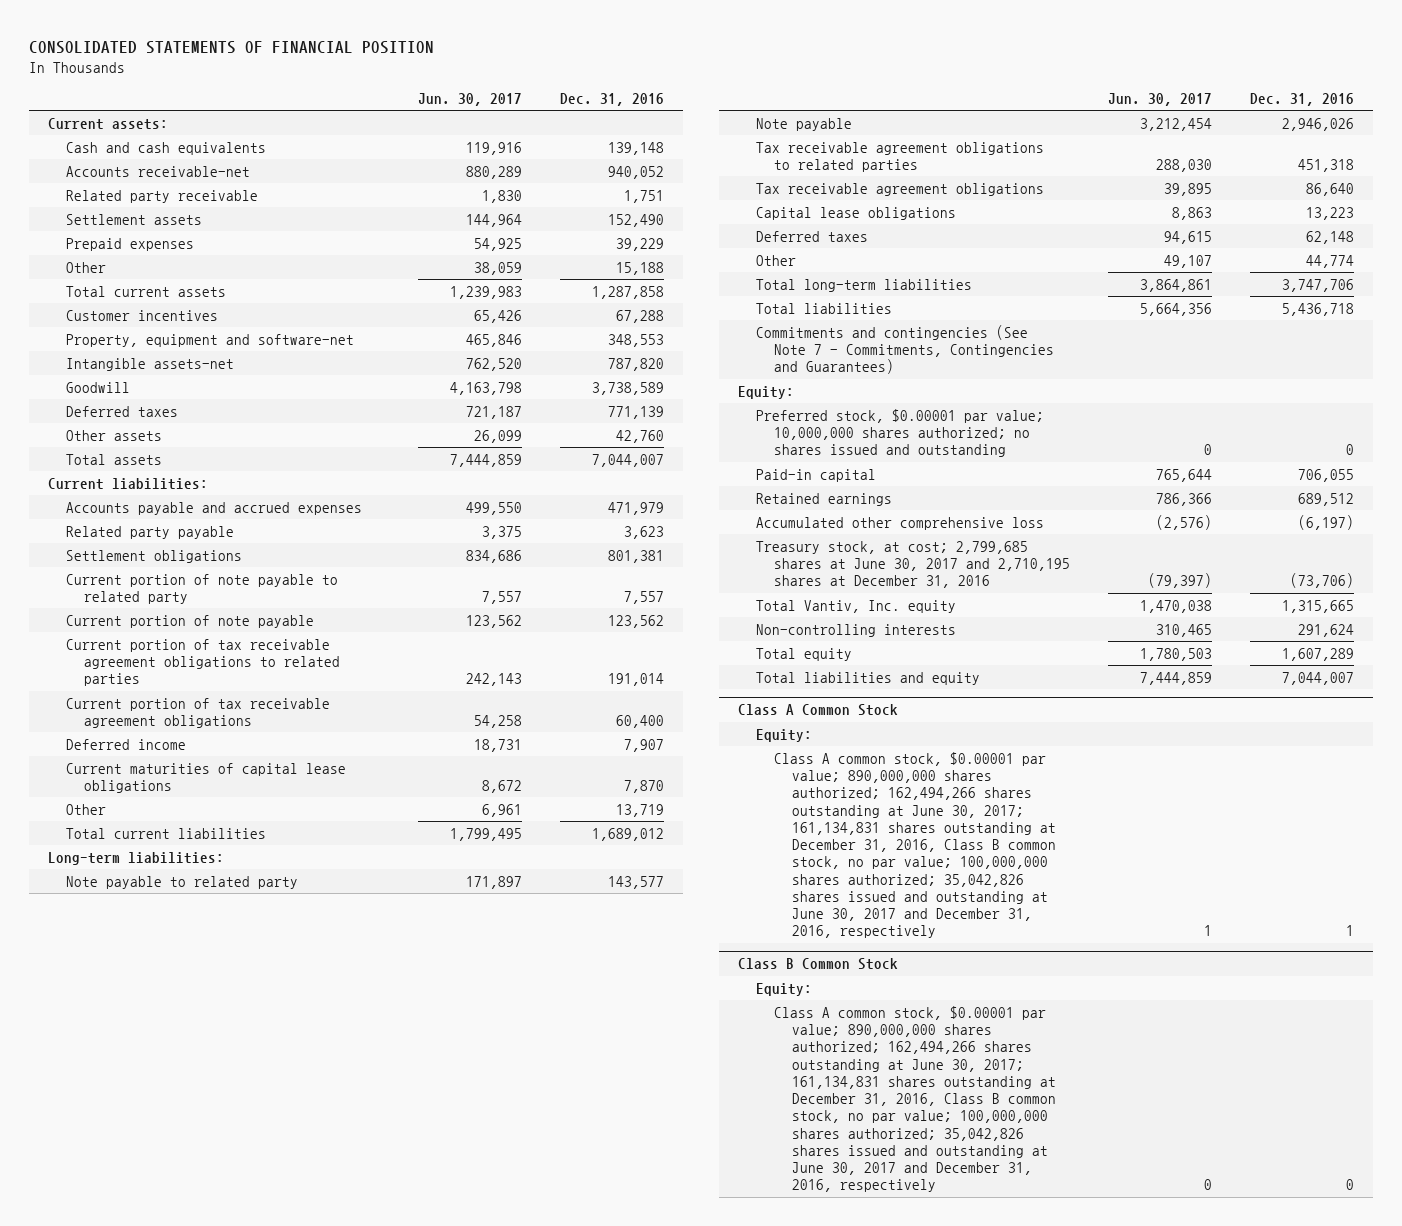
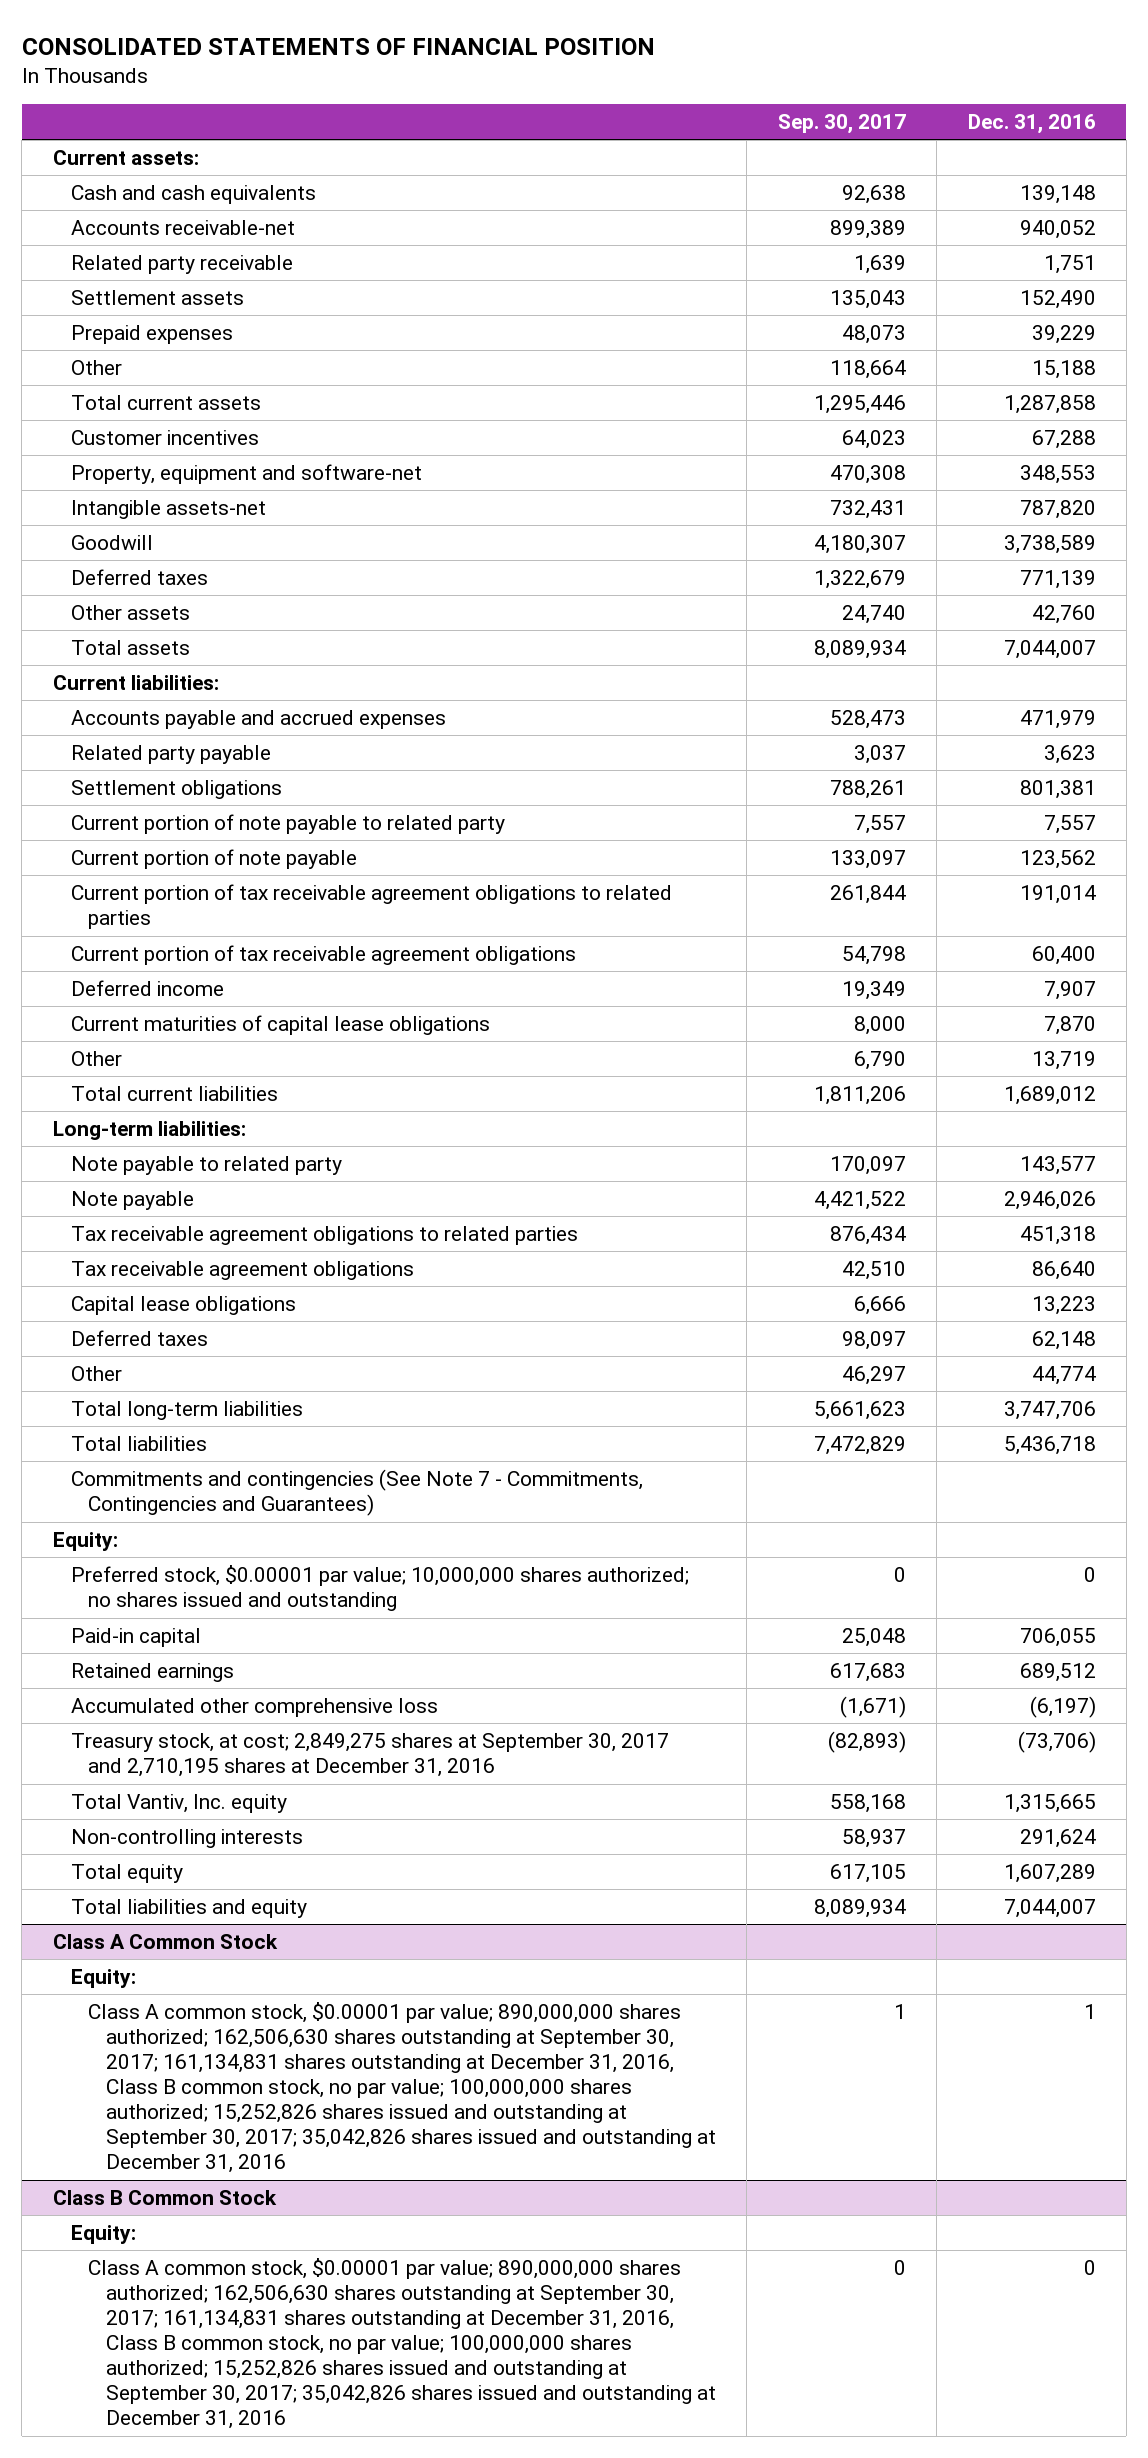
[418,92,523,106] Jun. 30, 2017 -> none
none -> [777,114,906,135] Sep. 30, 2017
[756,540,1071,589] Treasury stock, at cost; 2,799,685 shares at June 30, 2017 and 2,710,195 shares at December 31, 2016 -> [70,1733,669,1778] Treasury stock, at cost; 2,849,275 shares at September 30, 2017 and 2,710,195 shares at December 31, 2016
[774,751,1057,939] Class A common stock, $0.00001 par value; 890,000,000 shares authorized; 162,494,266 shares outstanding at June 30, 2017; 161,134,831 shares outstanding at December 31, 2016, Class B common stock, no par value; 100,000,000 shares authorized; 35,042,826 shares issued and outstanding at June 30, 2017 and December 31, 2016, respectively -> [88,2002,717,2174] Class A common stock, $0.00001 par value; 890,000,000 shares authorized; 162,506,630 shares outstanding at September 30, 2017; 161,134,831 shares outstanding at December 31, 2016, Class B common stock, no par value; 100,000,000 shares authorized; 15,252,826 shares issued and outstanding at September 30, 2017; 35,042,826 shares issued and outstanding at December 31, 2016
[774,1005,1057,1193] Class A common stock, $0.00001 par value; 890,000,000 shares authorized; 162,494,266 shares outstanding at June 30, 2017; 161,134,831 shares outstanding at December 31, 2016, Class B common stock, no par value; 100,000,000 shares authorized; 35,042,826 shares issued and outstanding at June 30, 2017 and December 31, 2016, respectively -> [88,2258,717,2430] Class A common stock, $0.00001 par value; 890,000,000 shares authorized; 162,506,630 shares outstanding at September 30, 2017; 161,134,831 shares outstanding at December 31, 2016, Class B common stock, no par value; 100,000,000 shares authorized; 15,252,826 shares issued and outstanding at September 30, 2017; 35,042,826 shares issued and outstanding at December 31, 2016

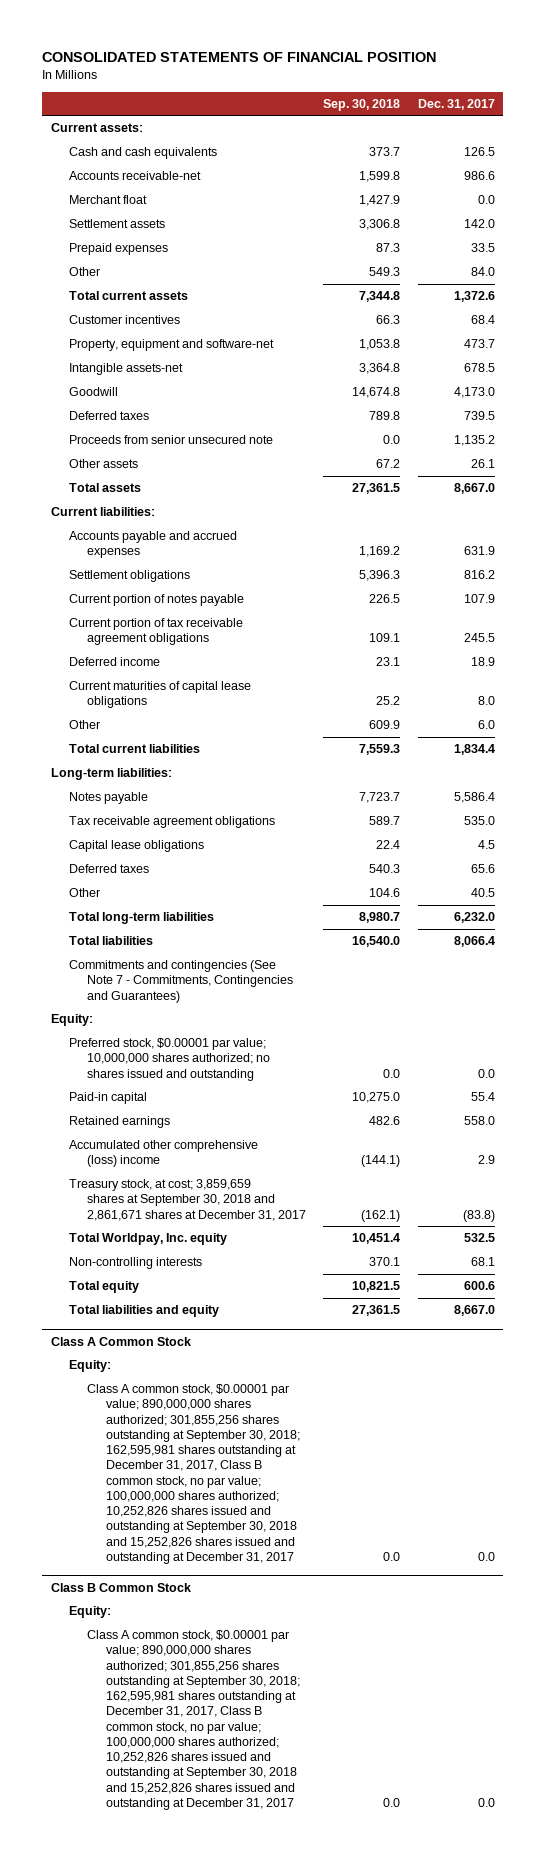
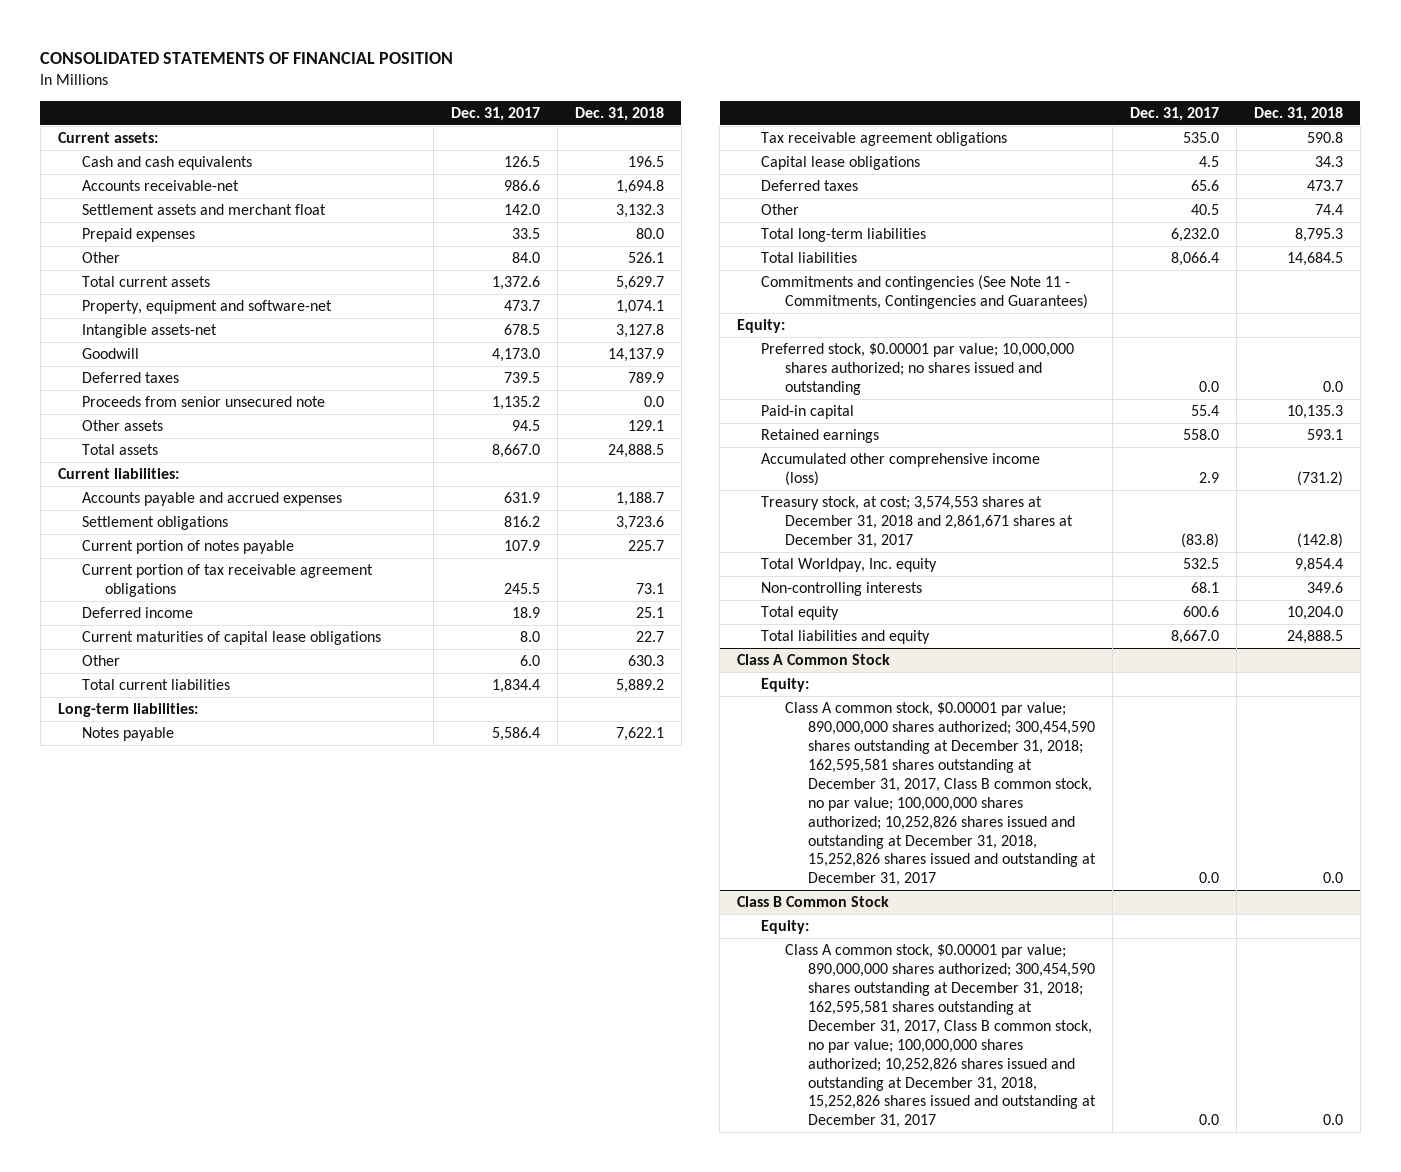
[323,98,401,111] Sep. 30, 2018 -> none
none -> [574,106,664,121] Dec. 31, 2018
[69,195,148,205] Merchant float -> none
[69,219,166,229] Settlement assets -> [81,204,326,216] Settlement assets and merchant float
[69,315,181,325] Customer incentives -> none
[470,459,495,469] 26.1 -> [511,420,540,432] 94.5
[69,960,294,1003] Commitments and contingencies (See Note 7 - Commitments, Contingencies and Guarantees) -> [760,275,1088,309] Commitments and contingencies (See Note 11 - Commitments, Contingencies and Guarantees)
[69,1140,259,1168] Accumulated other comprehensive (loss) income -> [760,453,1040,486] Accumulated other comprehensive income (loss)
[69,1179,307,1221] Treasury stock, at cost; 3,859,659 shares at September 30, 2018 and 2,861,671 shares at December 31, 2017 -> [760,496,1073,548] Treasury stock, at cost; 3,574,553 shares at December 31, 2018 and 2,861,671 shares at December 31, 2017
[87,1384,300,1564] Class A common stock, $0.00001 par value; 890,000,000 shares authorized; 301,855,256 shares outstanding at September 30, 2018; 162,595,981 shares outstanding at December 31, 2017, Class B common stock, no par value; 100,000,000 shares authorized; 10,252,826 shares issued and outstanding at September 30, 2018 and 15,252,826 shares issued and outstanding at December 31, 2017 -> [784,702,1097,887] Class A common stock, $0.00001 par value; 890,000,000 shares authorized; 300,454,590 shares outstanding at December 31, 2018; 162,595,581 shares outstanding at December 31, 2017, Class B common stock, no par value; 100,000,000 shares authorized; 10,252,826 shares issued and outstanding at December 31, 2018, 15,252,826 shares issued and outstanding at December 31, 2017
[87,1630,300,1810] Class A common stock, $0.00001 par value; 890,000,000 shares authorized; 301,855,256 shares outstanding at September 30, 2018; 162,595,981 shares outstanding at December 31, 2017, Class B common stock, no par value; 100,000,000 shares authorized; 10,252,826 shares issued and outstanding at September 30, 2018 and 15,252,826 shares issued and outstanding at December 31, 2017 -> [784,944,1097,1129] Class A common stock, $0.00001 par value; 890,000,000 shares authorized; 300,454,590 shares outstanding at December 31, 2018; 162,595,581 shares outstanding at December 31, 2017, Class B common stock, no par value; 100,000,000 shares authorized; 10,252,826 shares issued and outstanding at December 31, 2018, 15,252,826 shares issued and outstanding at December 31, 2017

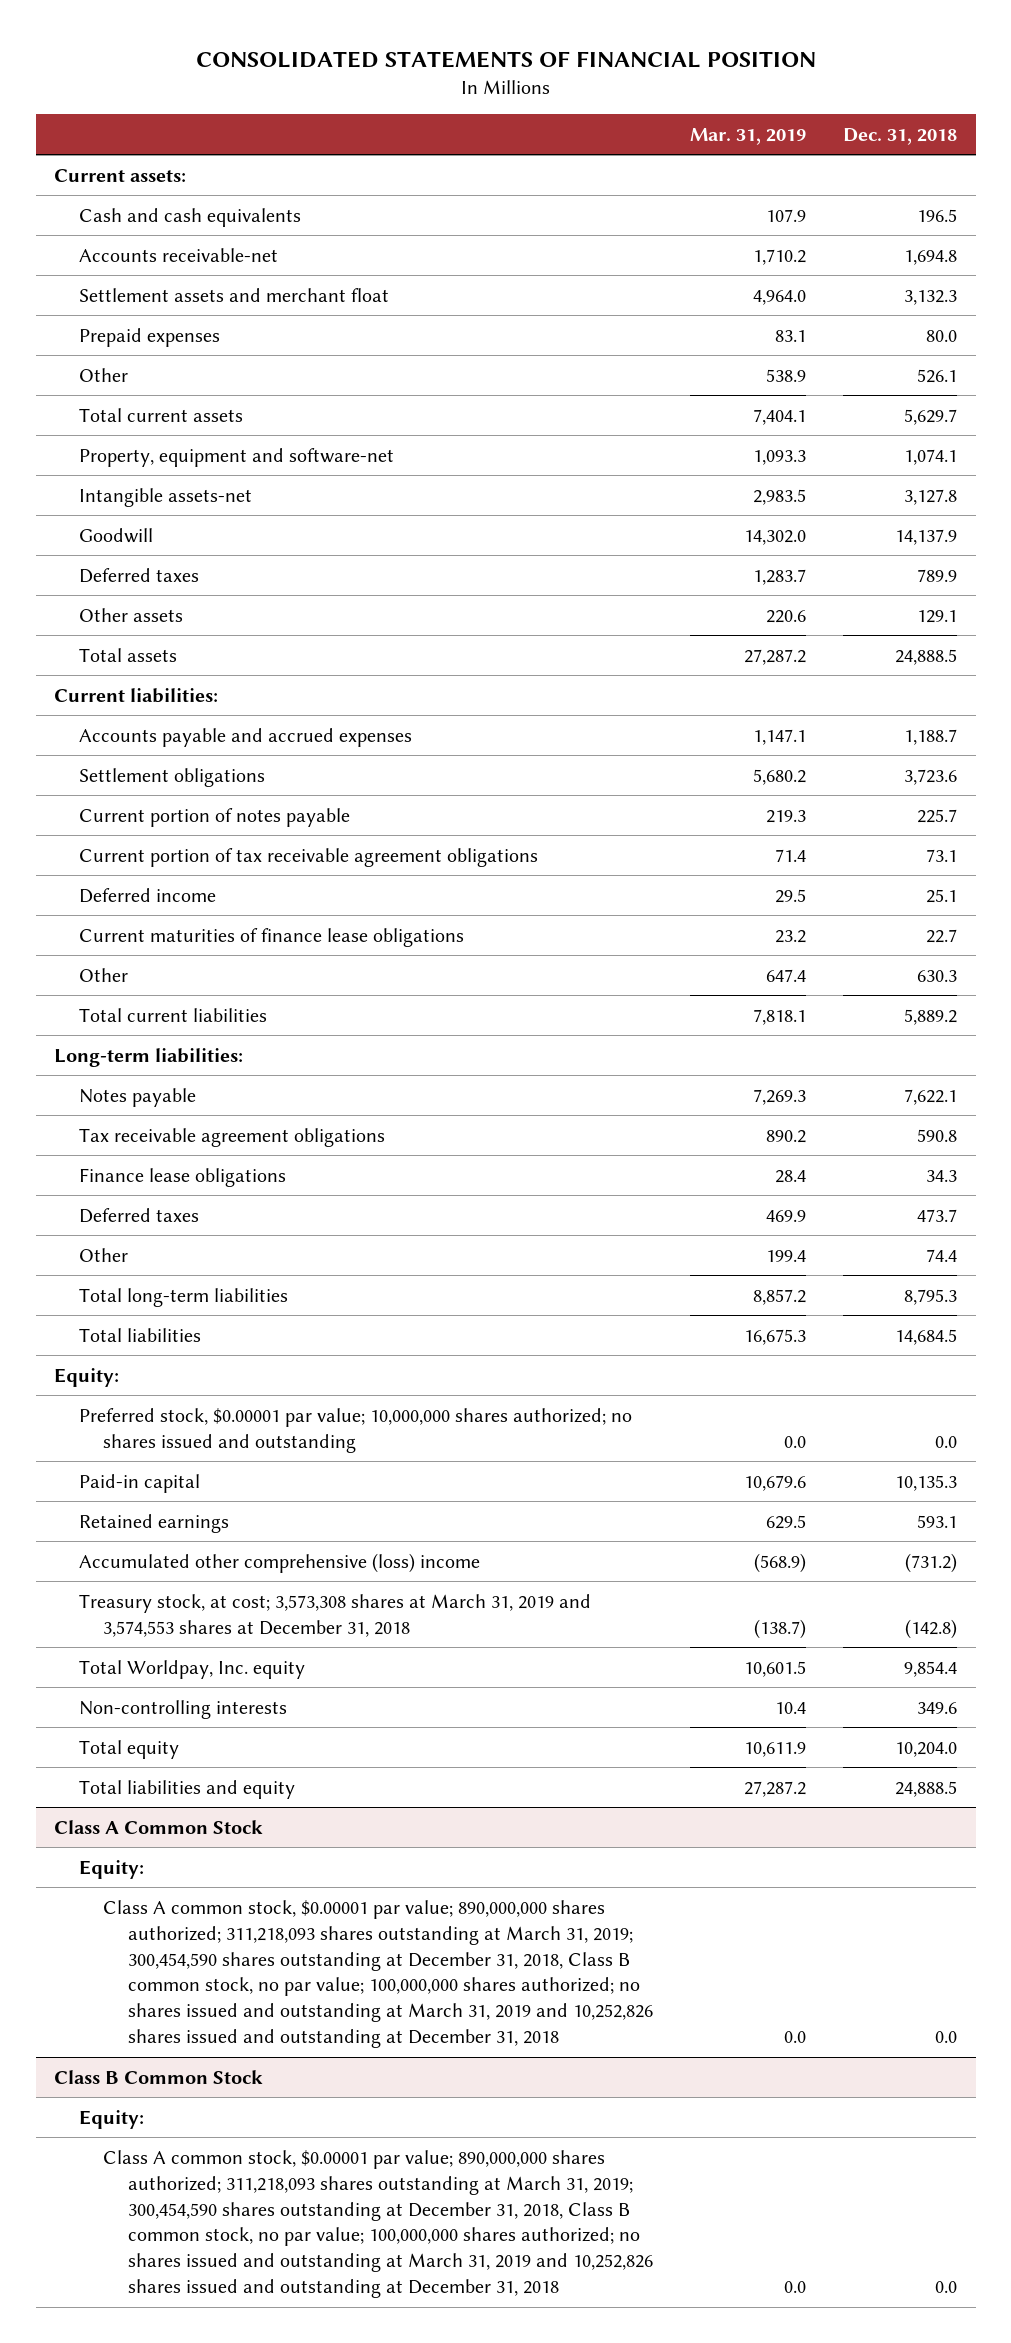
[450,106,540,121] Dec. 31, 2017 -> none
none -> [690,127,807,145] Mar. 31, 2019
[81,396,325,408] Proceeds from senior unsecured note -> none
[81,631,381,646] Current maturities of capital lease obligations -> [78,927,464,947] Current maturities of finance lease obligations
[760,156,920,171] Capital lease obligations -> [78,1167,286,1187] Finance lease obligations
[760,275,1088,309] Commitments and contingencies (See Note 11 - Commitments, Contingencies and Guarantees) -> none
[760,453,1040,486] Accumulated other comprehensive income (loss) -> [78,1552,480,1573] Accumulated other comprehensive (loss) income
[760,496,1073,548] Treasury stock, at cost; 3,574,553 shares at December 31, 2018 and 2,861,671 shares at December 31, 2017 -> [78,1593,591,1637] Treasury stock, at cost; 3,573,308 shares at March 31, 2019 and 3,574,553 shares at December 31, 2018
[784,702,1097,887] Class A common stock, $0.00001 par value; 890,000,000 shares authorized; 300,454,590 shares outstanding at December 31, 2018; 162,595,581 shares outstanding at December 31, 2017, Class B common stock, no par value; 100,000,000 shares authorized; 10,252,826 shares issued and outstanding at December 31, 2018, 15,252,826 shares issued and outstanding at December 31, 2017 -> [103,1899,654,2049] Class A common stock, $0.00001 par value; 890,000,000 shares authorized; 311,218,093 shares outstanding at March 31, 2019; 300,454,590 shares outstanding at December 31, 2018, Class B common stock, no par value; 100,000,000 shares authorized; no shares issued and outstanding at March 31, 2019 and 10,252,826 shares issued and outstanding at December 31, 2018
[784,944,1097,1129] Class A common stock, $0.00001 par value; 890,000,000 shares authorized; 300,454,590 shares outstanding at December 31, 2018; 162,595,581 shares outstanding at December 31, 2017, Class B common stock, no par value; 100,000,000 shares authorized; 10,252,826 shares issued and outstanding at December 31, 2018, 15,252,826 shares issued and outstanding at December 31, 2017 -> [103,2149,654,2299] Class A common stock, $0.00001 par value; 890,000,000 shares authorized; 311,218,093 shares outstanding at March 31, 2019; 300,454,590 shares outstanding at December 31, 2018, Class B common stock, no par value; 100,000,000 shares authorized; no shares issued and outstanding at March 31, 2019 and 10,252,826 shares issued and outstanding at December 31, 2018

